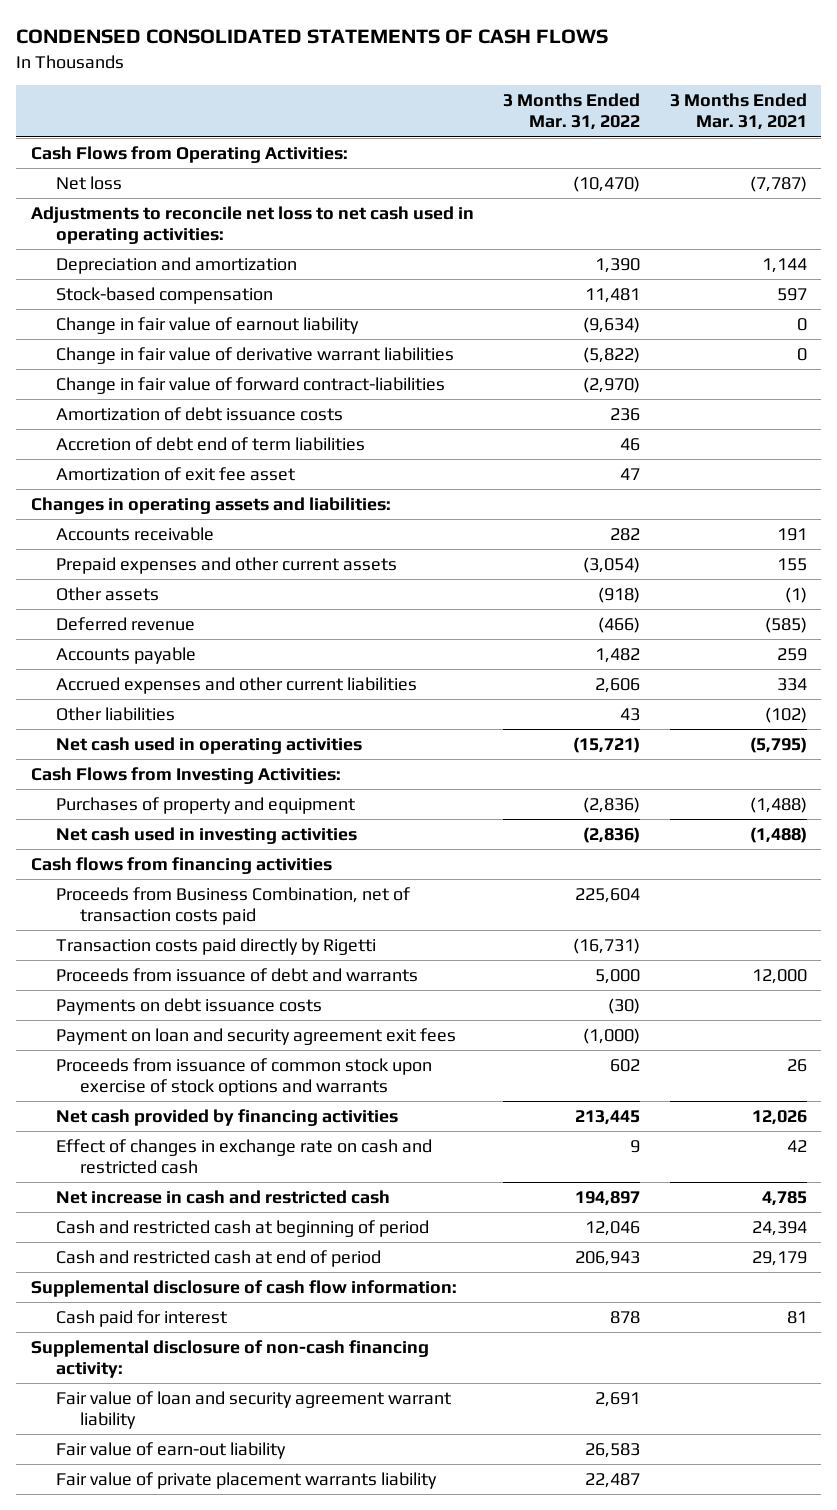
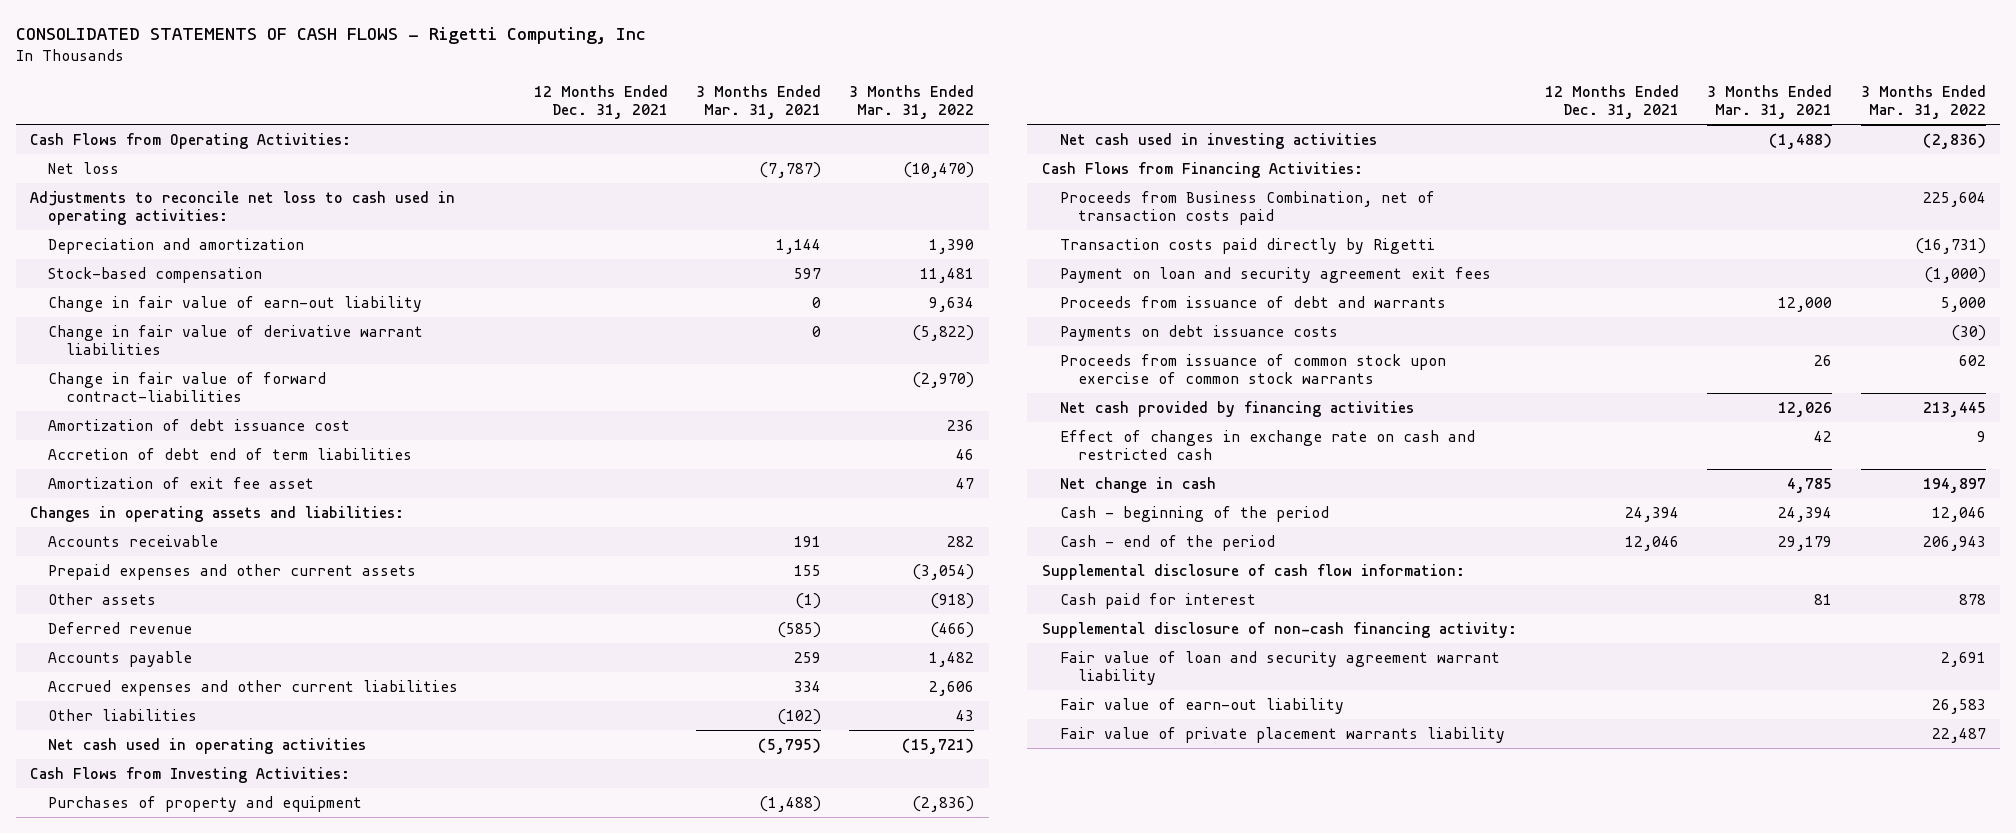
[15,29,608,45] CONDENSED CONSOLIDATED STATEMENTS OF CASH FLOWS -> [16,27,647,45] CONSOLIDATED STATEMENTS OF CASH FLOWS - Rigetti Computing, Inc
none -> [533,84,668,119] 12 Months Ended Dec. 31, 2021
[30,205,474,245] Adjustments to reconcile net loss to net cash used in operating activities: -> [30,191,456,226] Adjustments to reconcile net loss to cash used in operating activities:
[55,316,359,334] Change in fair value of earnout liability -> [48,296,423,313] Change in fair value of earn-out liability
[583,316,641,333] (9,634) -> [929,297,975,313] 9,634
[55,406,343,421] Amortization of debt issuance costs -> [48,419,351,432] Amortization of debt issuance cost
[30,856,332,874] Cash flows from financing activities -> [1041,162,1363,179] Cash Flows from Financing Activities:
[55,1027,456,1045] Payment on loan and security agreement exit fees -> [1059,267,1491,284] Payment on loan and security agreement exit fees
[55,1057,432,1097] Proceeds from issuance of common stock upon exercise of stock options and warrants -> [1059,354,1446,385] Proceeds from issuance of common stock upon exercise of common stock warrants
[55,1189,390,1204] Net increase in cash and restricted cash -> [1059,477,1216,494] Net change in cash
[55,1219,429,1237] Cash and restricted cash at beginning of period -> [1059,506,1329,523] Cash - beginning of the period
[55,1249,381,1267] Cash and restricted cash at end of period -> [1059,535,1275,552] Cash - end of the period

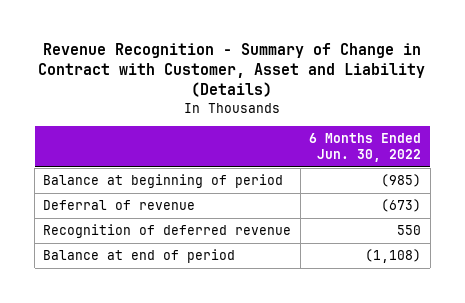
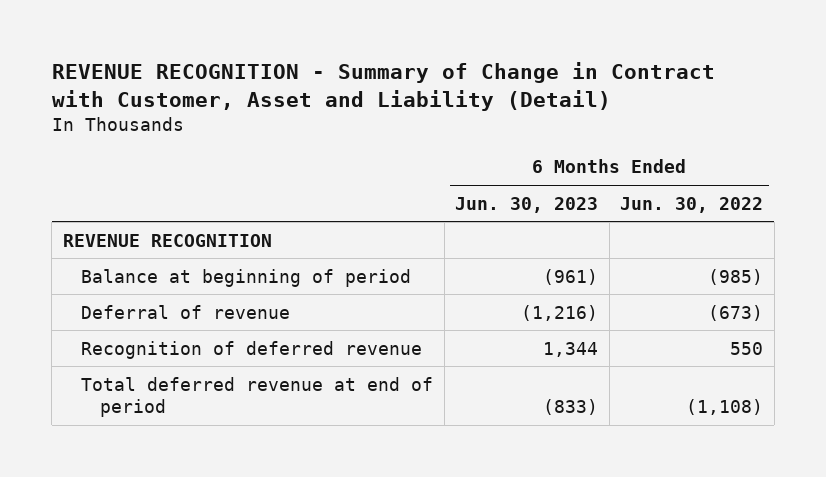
[38,42,426,98] Revenue Recognition - Summary of Change in Contract with Customer, Asset and Liability (Details) -> [51,62,715,111] REVENUE RECOGNITION - Summary of Change in Contract with Customer, Asset and Liability (Detail)
none -> [455,196,599,213] Jun. 30, 2023
none -> [62,233,272,247] REVENUE RECOGNITION
[43,249,236,264] Balance at end of period -> [81,376,434,418] Total deferred revenue at end of period

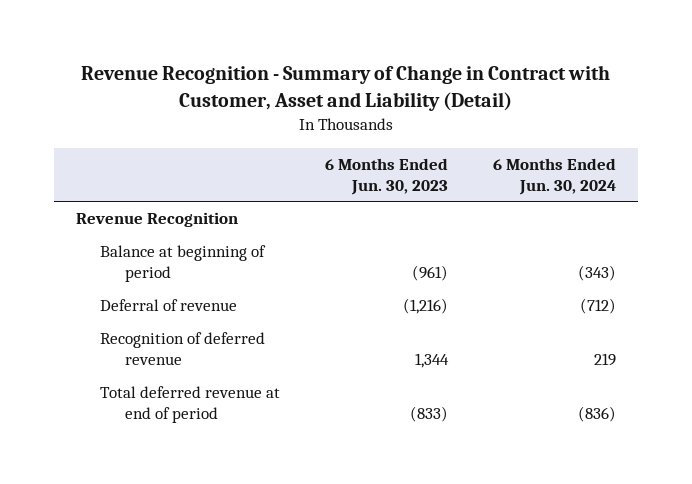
[51,62,715,111] REVENUE RECOGNITION - Summary of Change in Contract with Customer, Asset and Liability (Detail) -> [80,65,610,112] Revenue Recognition - Summary of Change in Contract with Customer, Asset and Liability (Detail)
[620,196,764,213] Jun. 30, 2022 -> none
none -> [492,157,616,195] 6 Months Ended Jun. 30, 2024
[62,233,272,247] REVENUE RECOGNITION -> [75,212,238,228] Revenue Recognition

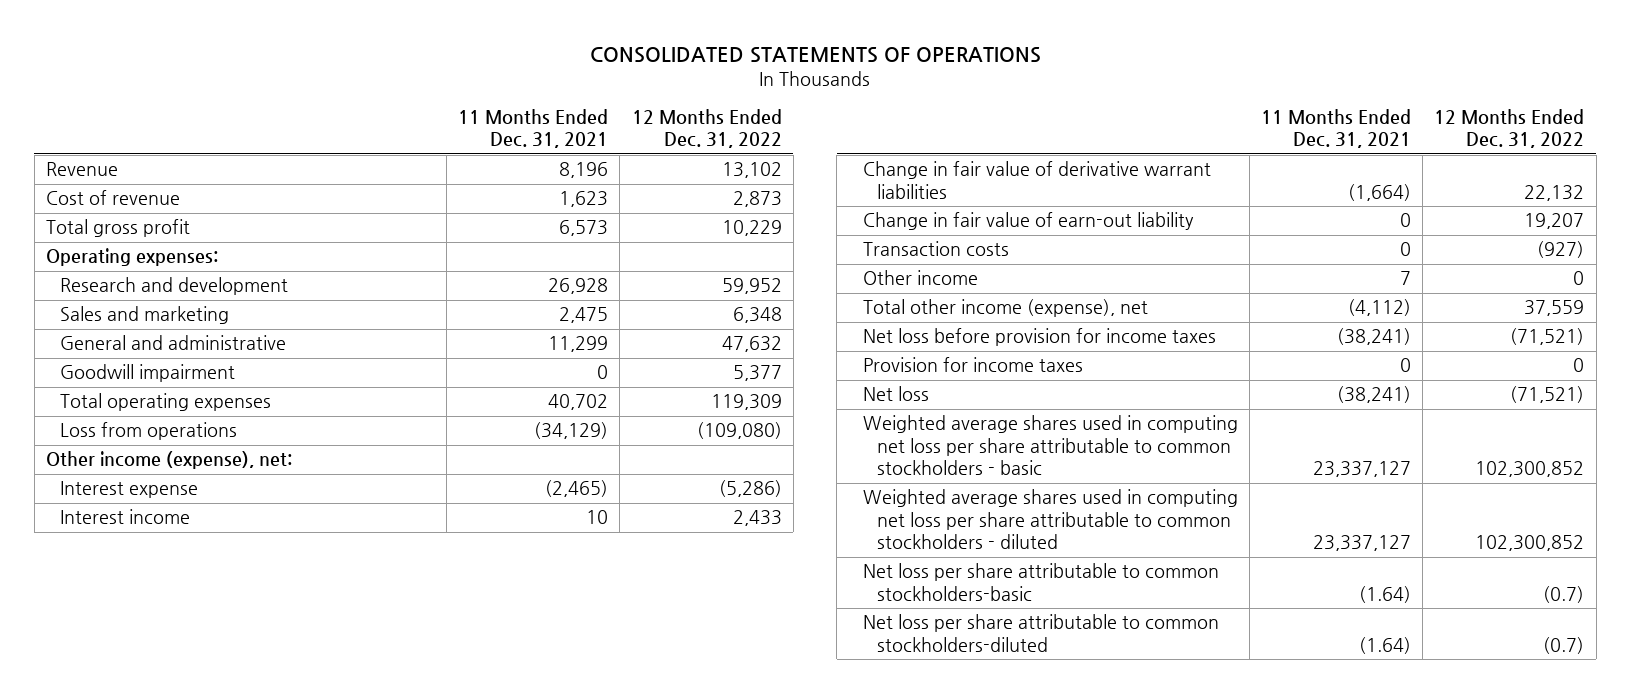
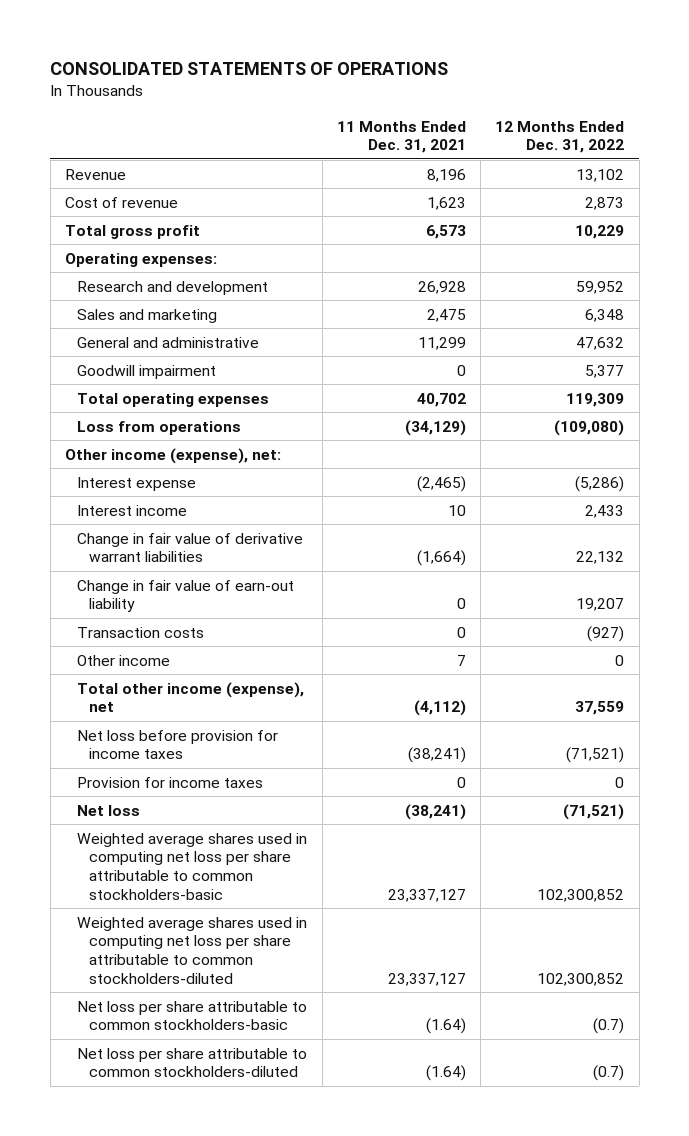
[862,415,1238,476] Weighted average shares used in computing net loss per share attributable to common stockholders - basic -> [77,832,308,900] Weighted average shares used in computing net loss per share attributable to common stockholders-basic
[862,489,1238,550] Weighted average shares used in computing net loss per share attributable to common stockholders - diluted -> [77,916,308,984] Weighted average shares used in computing net loss per share attributable to common stockholders-diluted

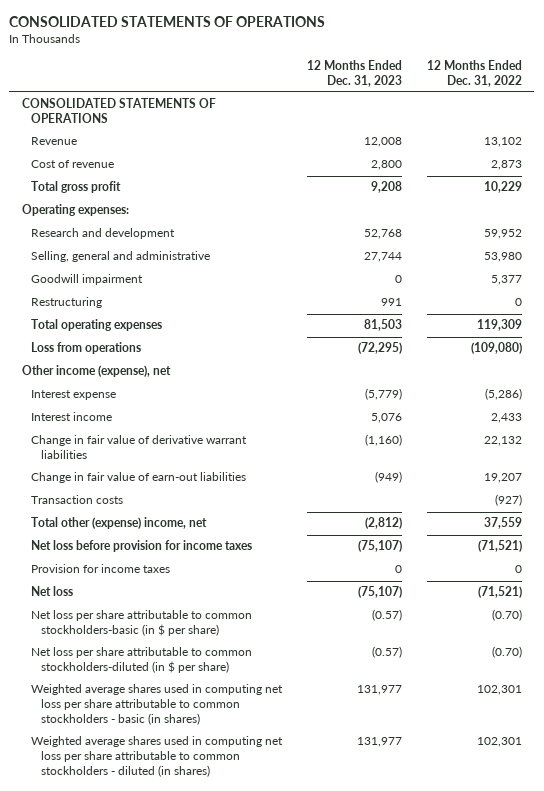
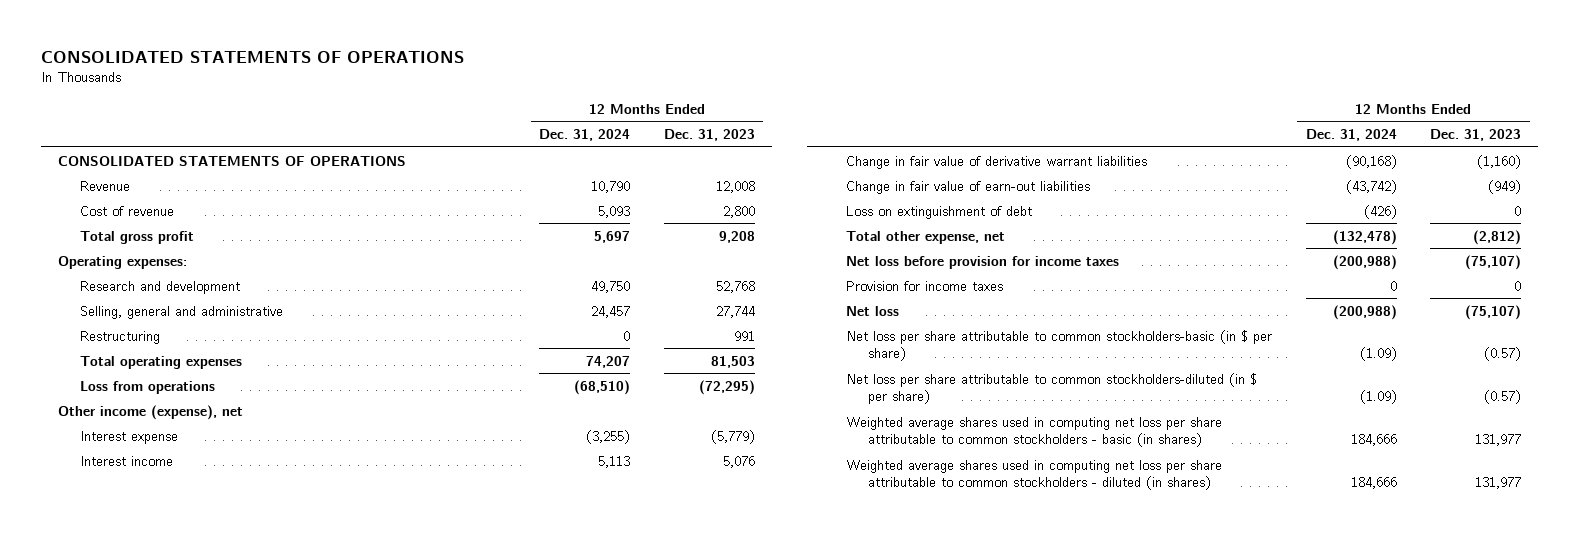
[426,59,522,87] 12 Months Ended Dec. 31, 2022 -> none
none -> [539,129,631,142] Dec. 31, 2024
[31,274,144,286] Goodwill impairment -> none
[31,495,124,505] Transaction costs -> none
none -> [846,205,1033,219] Loss on extinguishment of debt
[31,517,208,530] Total other (expense) income, net -> [846,230,1006,244] Total other expense, net

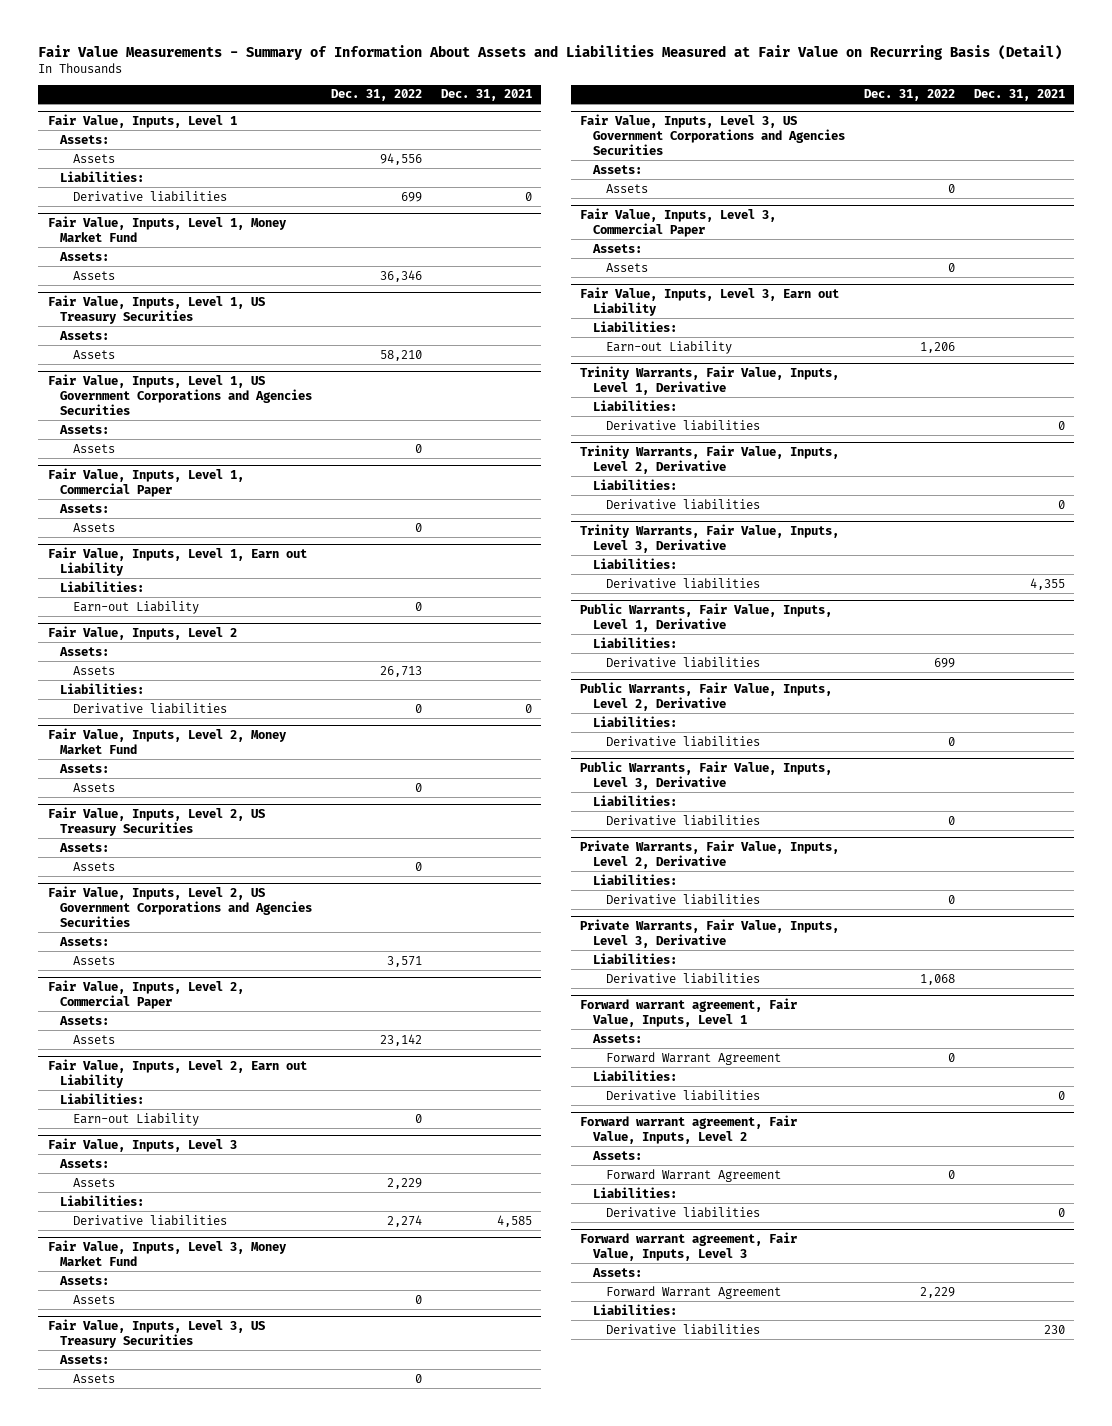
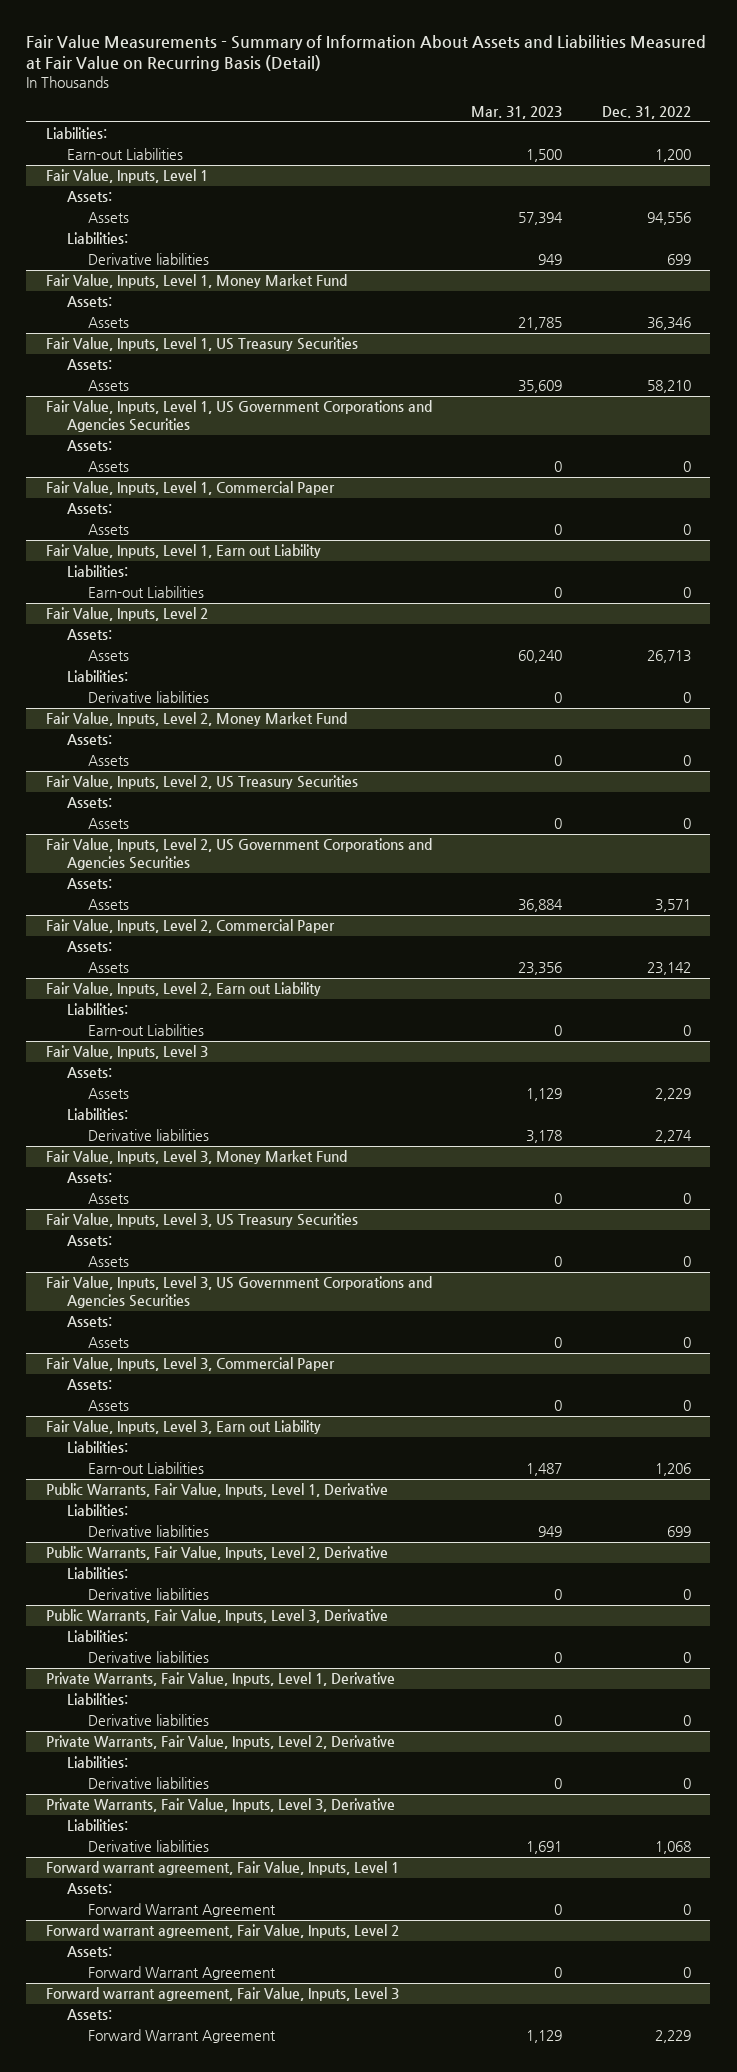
[440,89,532,102] Dec. 31, 2021 -> none
none -> [471,105,563,119] Mar. 31, 2023
none -> [46,127,108,140] Liabilities:
none -> [66,148,183,161] Earn-out Liabilities
[72,600,199,614] Earn-out Liability -> [87,586,204,599] Earn-out Liabilities
[72,1112,199,1126] Earn-out Liability -> [87,1024,204,1037] Earn-out Liabilities
[580,366,840,396] Trinity Warrants, Fair Value, Inputs, Level 1, Derivative -> none
[593,399,678,411] Liabilities: -> none
[605,419,760,431] Derivative liabilities -> none
[580,445,840,475] Trinity Warrants, Fair Value, Inputs, Level 2, Derivative -> none
[593,478,678,490] Liabilities: -> none
[605,498,760,510] Derivative liabilities -> none
[580,524,840,554] Trinity Warrants, Fair Value, Inputs, Level 3, Derivative -> none
[593,557,678,569] Liabilities: -> none
[605,577,760,589] Derivative liabilities -> none
[605,340,732,354] Earn-out Liability -> [87,1462,204,1475] Earn-out Liabilities
none -> [46,1672,396,1687] Private Warrants, Fair Value, Inputs, Level 1, Derivative
none -> [66,1693,128,1706] Liabilities:
none -> [87,1714,209,1727] Derivative liabilities
[593,1069,678,1081] Liabilities: -> none
[605,1089,760,1101] Derivative liabilities -> none
[593,1186,678,1198] Liabilities: -> none
[605,1206,760,1218] Derivative liabilities -> none
[593,1303,678,1315] Liabilities: -> none
[605,1323,760,1335] Derivative liabilities -> none

